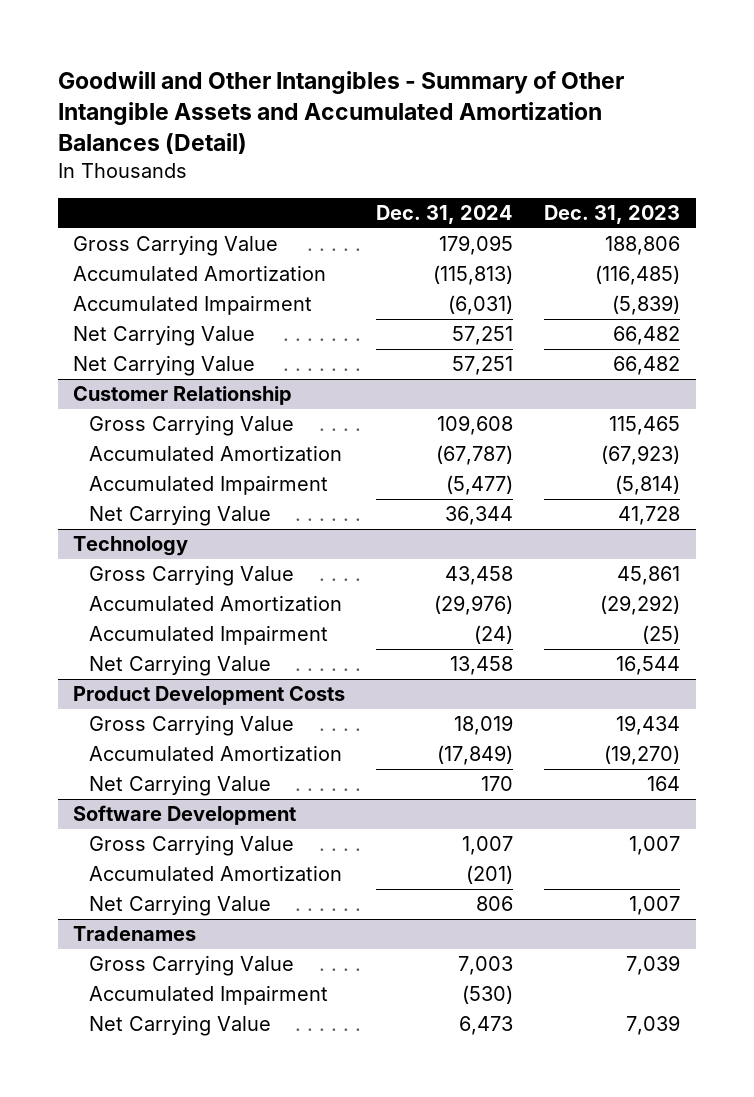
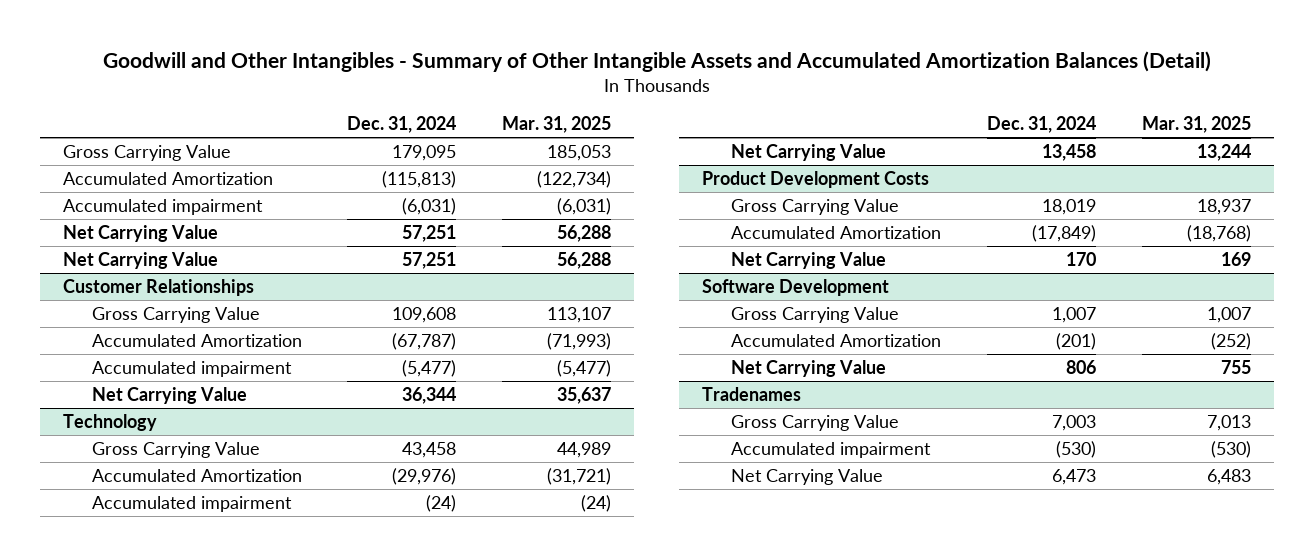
[544,205,681,225] Dec. 31, 2023 -> none
none -> [502,116,612,134] Mar. 31, 2025
[73,295,313,316] Accumulated Impairment -> [62,198,263,215] Accumulated impairment
[73,386,293,406] Customer Relationship -> [62,278,254,296] Customer Relationships
[88,475,328,496] Accumulated Impairment -> [91,360,292,377] Accumulated impairment
[88,625,328,646] Accumulated Impairment -> [91,495,292,512] Accumulated impairment
[88,985,328,1006] Accumulated Impairment -> [730,441,931,458] Accumulated impairment

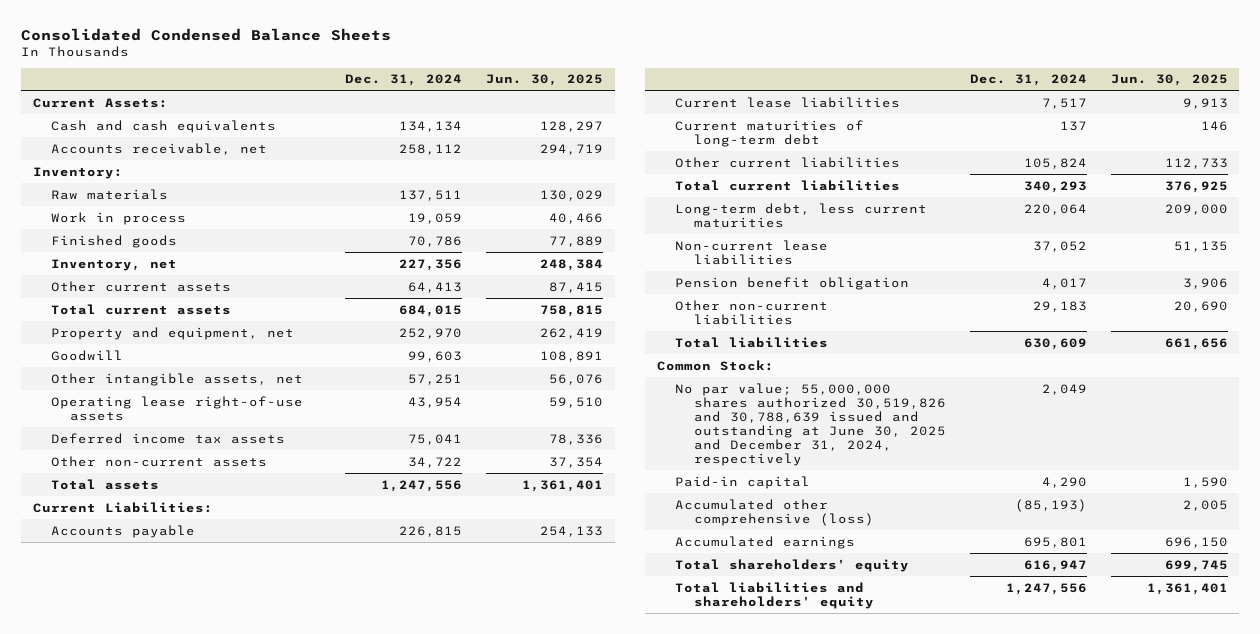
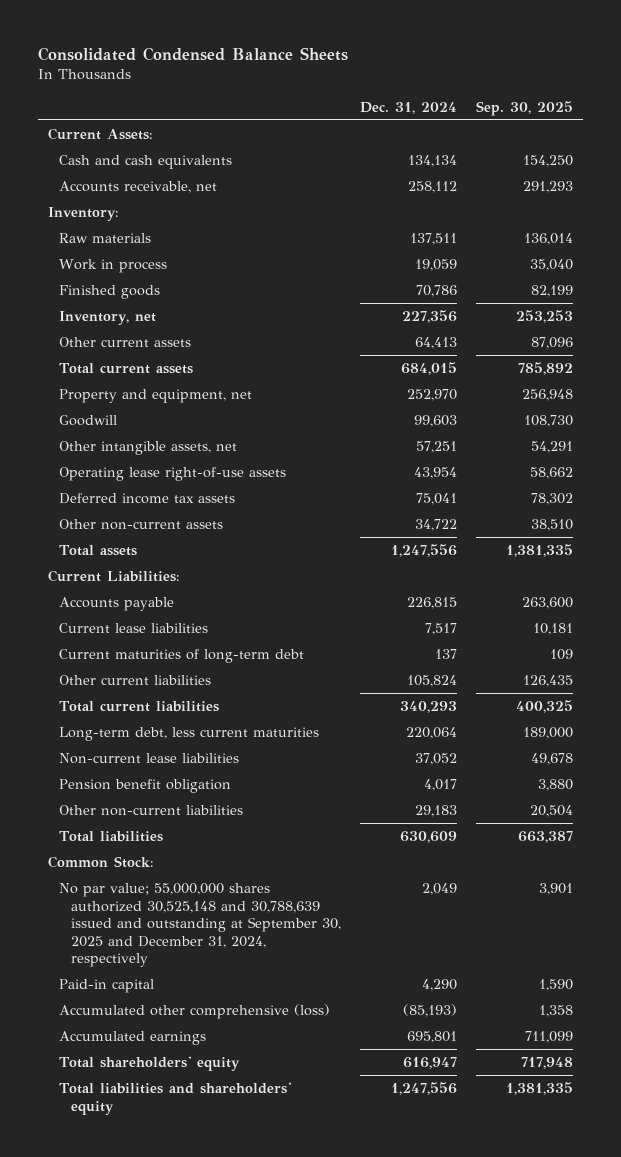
[486,74,604,87] Jun. 30, 2025 -> none
none -> [476,100,574,116] Sep. 30, 2025
[675,382,946,466] No par value; 55,000,000 shares authorized 30,519,826 and 30,788,639 issued and outstanding at June 30, 2025 and December 31, 2024, respectively -> [59,883,341,968] No par value; 55,000,000 shares authorized 30,525,148 and 30,788,639 issued and outstanding at September 30, 2025 and December 31, 2024, respectively

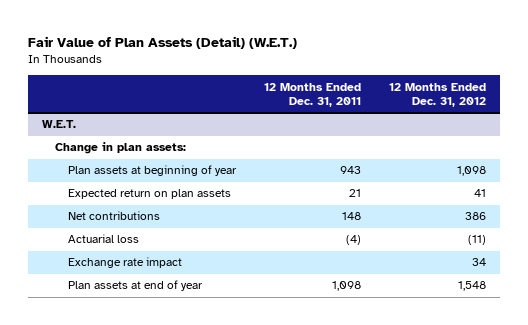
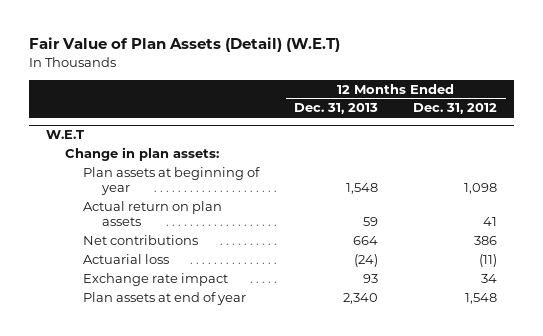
[28,36,298,50] Fair Value of Plan Assets (Detail) (W.E.T.) -> [28,37,340,53] Fair Value of Plan Assets (Detail) (W.E.T)
[263,82,361,108] 12 Months Ended Dec. 31, 2011 -> none
none -> [294,103,379,115] Dec. 31, 2013
[42,120,77,129] W.E.T. -> [46,130,85,140] W.E.T
[68,189,232,200] Expected return on plan assets -> [83,200,223,227] Actual return on plan assets

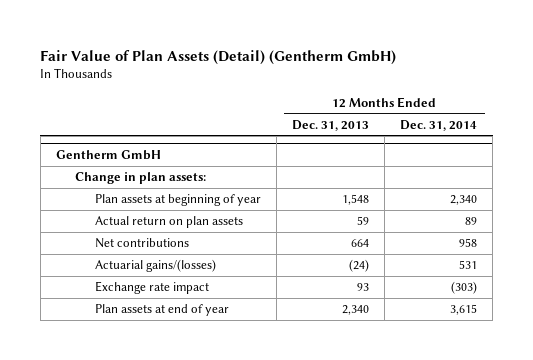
[28,37,340,53] Fair Value of Plan Assets (Detail) (W.E.T) -> [40,49,397,65] Fair Value of Plan Assets (Detail) (Gentherm GmbH)
[412,103,497,115] Dec. 31, 2012 -> none
none -> [400,119,478,131] Dec. 31, 2014
[46,130,85,140] W.E.T -> none
none -> [56,149,162,160] Gentherm GmbH
[83,253,170,264] Actuarial loss -> [94,259,216,273] Actuarial gains/(losses)

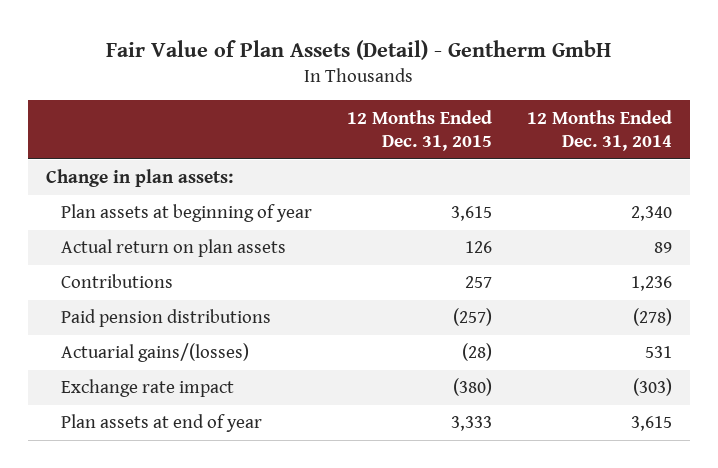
[40,49,397,65] Fair Value of Plan Assets (Detail) (Gentherm GmbH) -> [106,39,612,60] Fair Value of Plan Assets (Detail) - Gentherm GmbH
[291,119,369,131] Dec. 31, 2013 -> none
none -> [347,109,493,151] 12 Months Ended Dec. 31, 2015
[56,149,162,160] Gentherm GmbH -> none
[94,238,189,249] Net contributions -> [61,274,174,289] Contributions
[459,238,478,248] 958 -> [631,276,673,292] 1,236
none -> [61,309,272,328] Paid pension distributions

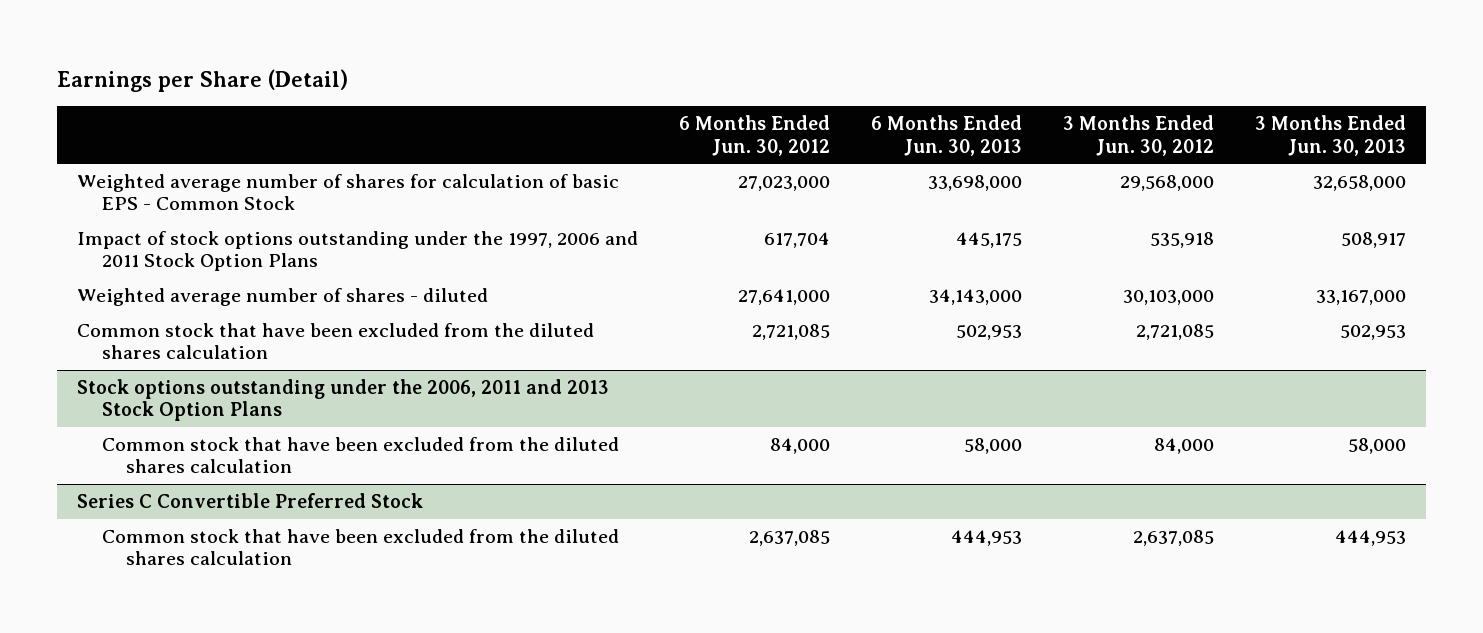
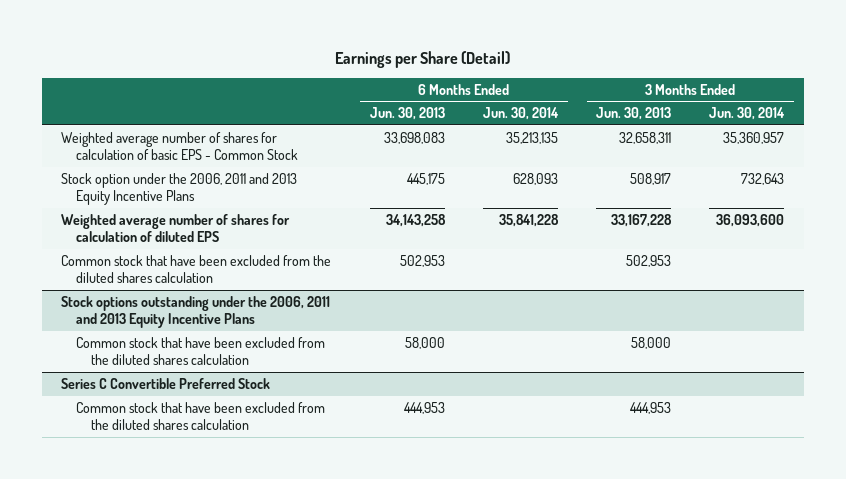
[679,115,831,156] 6 Months Ended Jun. 30, 2012 -> none
[1063,115,1215,156] 3 Months Ended Jun. 30, 2012 -> none
none -> [482,107,559,121] Jun. 30, 2014
none -> [709,107,786,121] Jun. 30, 2014
[928,174,1023,191] 33,698,000 -> [383,131,445,144] 33,698,083
[1312,174,1406,191] 32,658,000 -> [619,131,672,144] 32,658,311
[77,230,639,272] Impact of stock options outstanding under the 1997, 2006 and 2011 Stock Option Plans -> [61,172,298,206] Stock option under the 2006, 2011 and 2013 Equity Incentive Plans
[77,287,489,306] Weighted average number of shares - diluted -> [61,213,291,243] Weighted average number of shares for calculation of diluted EPS
[929,288,1023,305] 34,143,000 -> [385,213,446,227] 34,143,258
[1315,289,1406,305] 33,167,000 -> [611,213,673,227] 33,167,228
[77,378,610,422] Stock options outstanding under the 2006, 2011 and 2013 Stock Option Plans -> [61,295,331,329] Stock options outstanding under the 2006, 2011 and 2013 Equity Incentive Plans

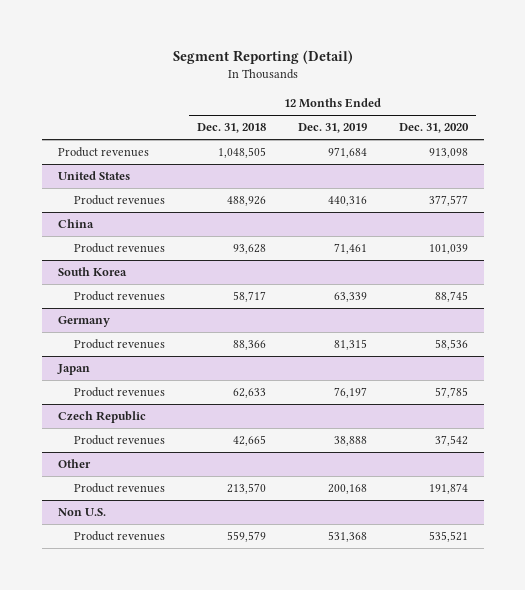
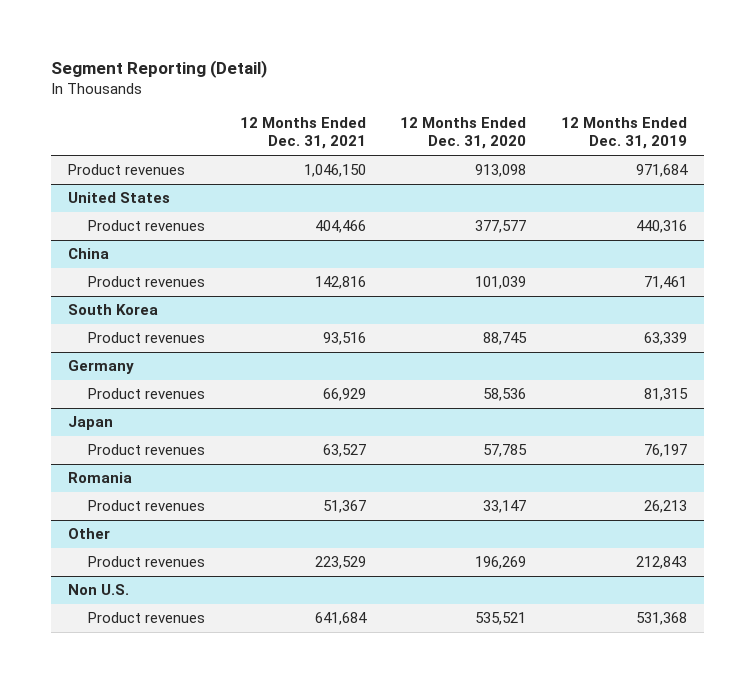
[197,123,267,134] Dec. 31, 2018 -> none
none -> [239,117,366,150] 12 Months Ended Dec. 31, 2021
[57,411,146,424] Czech Republic -> none
none -> [68,472,133,484] Romania
[334,436,368,447] 38,888 -> [643,500,687,514] 26,213
[434,435,468,447] 37,542 -> [483,500,527,514] 33,147
[328,484,368,495] 200,168 -> [635,556,687,570] 212,843
[428,483,468,495] 191,874 -> [475,556,527,570] 196,269

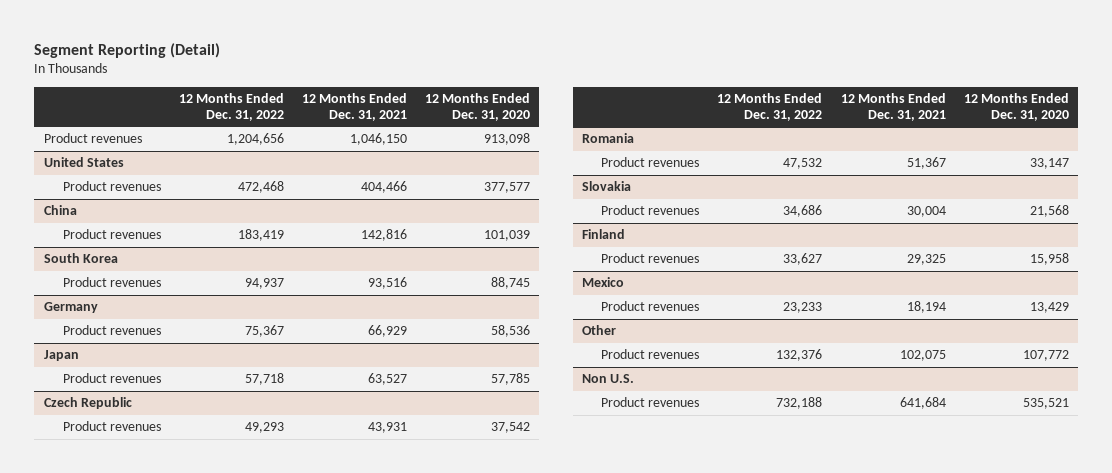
[560,117,687,150] 12 Months Ended Dec. 31, 2019 -> none
none -> [178,93,284,121] 12 Months Ended Dec. 31, 2022
none -> [43,397,132,410] Czech Republic
none -> [62,421,161,432] Product revenues
none -> [582,181,632,192] Slovakia
none -> [601,205,700,216] Product revenues
none -> [582,229,626,240] Finland
none -> [601,253,700,264] Product revenues
none -> [582,277,625,288] Mexico
none -> [601,301,700,312] Product revenues
[314,556,366,570] 223,529 -> [899,350,946,362] 102,075
[475,556,527,570] 196,269 -> [1022,350,1069,362] 107,772

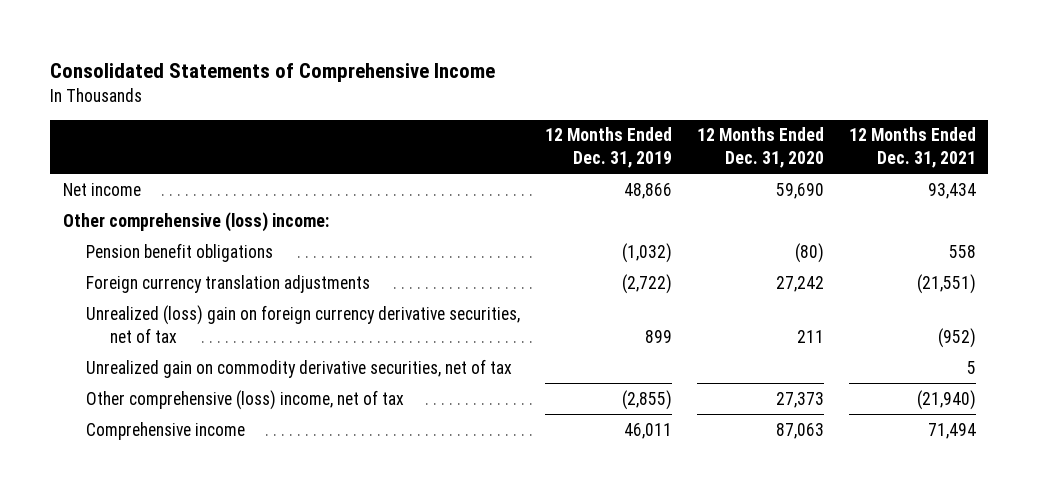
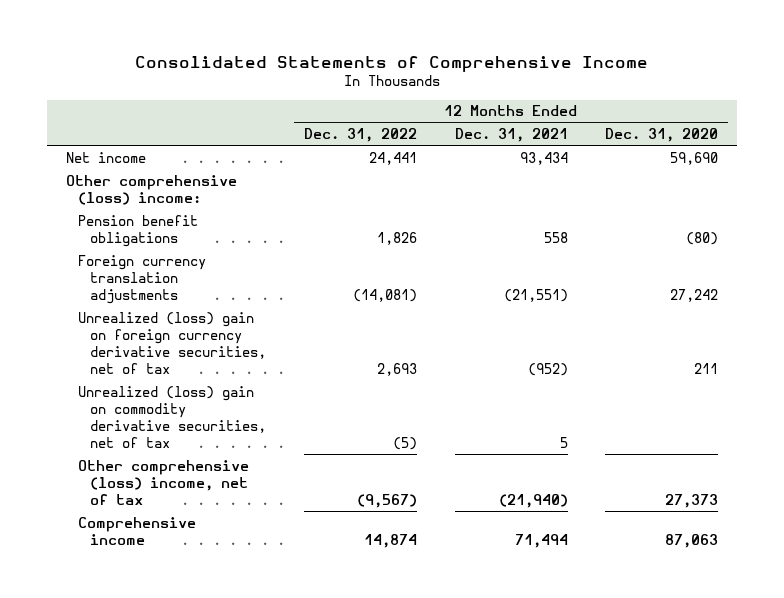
[545,127,673,169] 12 Months Ended Dec. 31, 2019 -> none
none -> [303,128,417,143] Dec. 31, 2022
[86,358,513,378] Unrealized gain on commodity derivative securities, net of tax -> [77,385,266,448] Unrealized (loss) gain on commodity derivative securities, net of tax

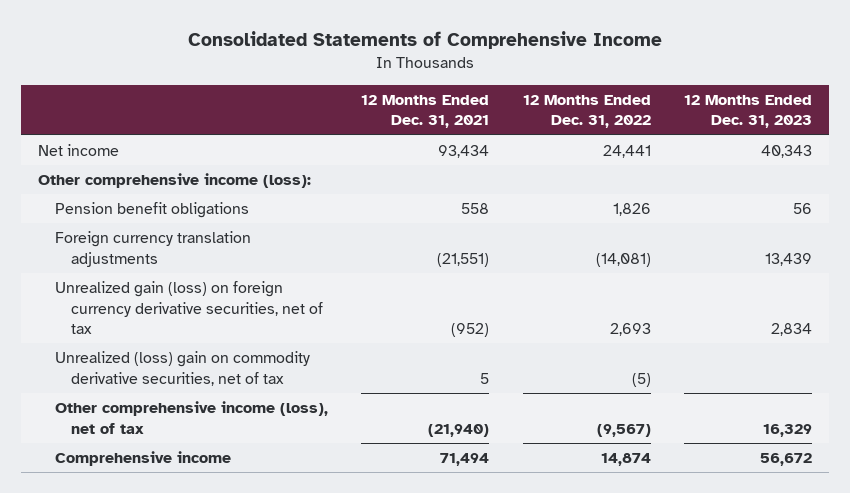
[605,128,719,143] Dec. 31, 2020 -> none
none -> [684,94,813,129] 12 Months Ended Dec. 31, 2023
[65,174,237,205] Other comprehensive (loss) income: -> [38,173,312,189] Other comprehensive income (loss):
[77,311,266,374] Unrealized (loss) gain on foreign currency derivative securities, net of tax -> [54,281,324,335] Unrealized gain (loss) on foreign currency derivative securities, net of tax
[77,459,249,505] Other comprehensive (loss) income, net of tax -> [54,401,328,434] Other comprehensive income (loss), net of tax

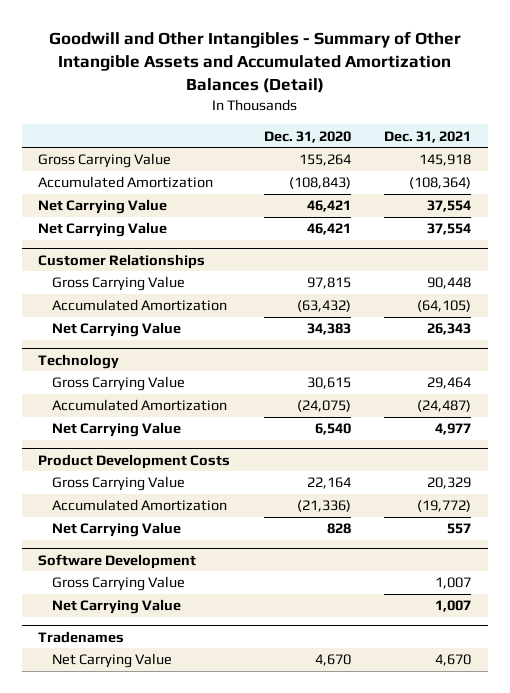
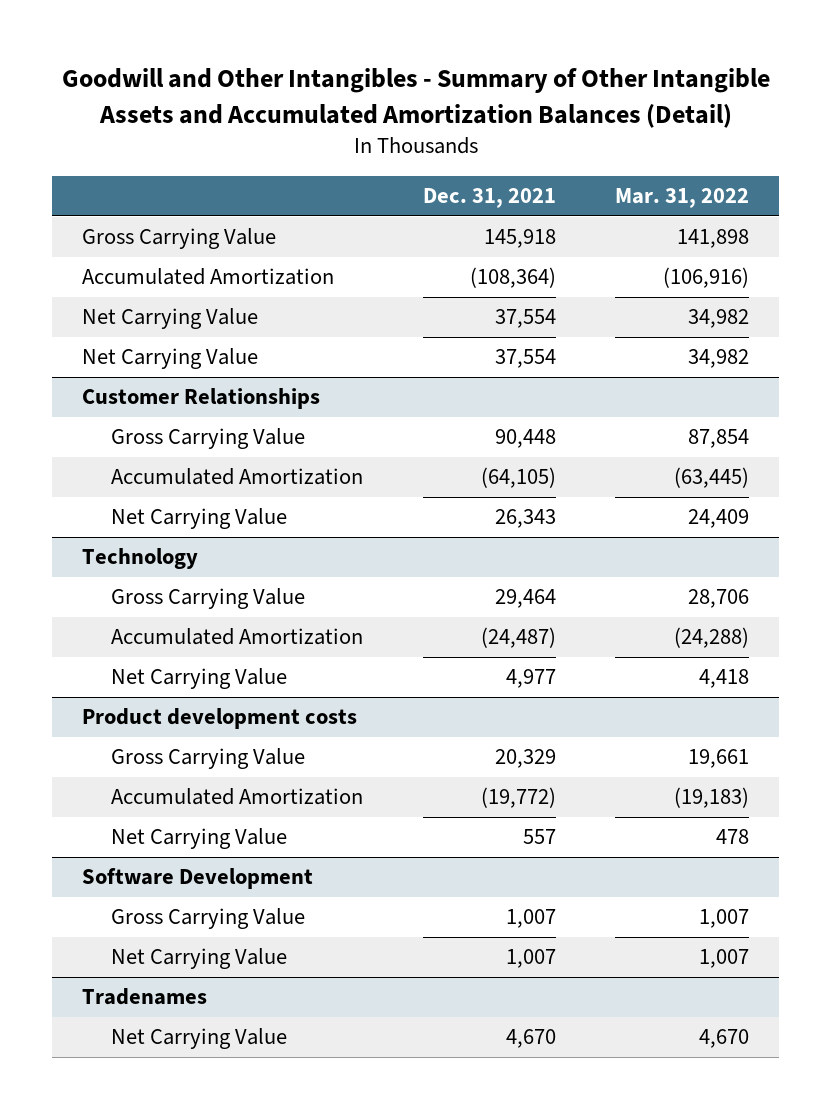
[263,130,351,143] Dec. 31, 2020 -> none
none -> [615,188,750,209] Mar. 31, 2022
[38,453,231,469] Product Development Costs -> [81,708,357,730] Product development costs

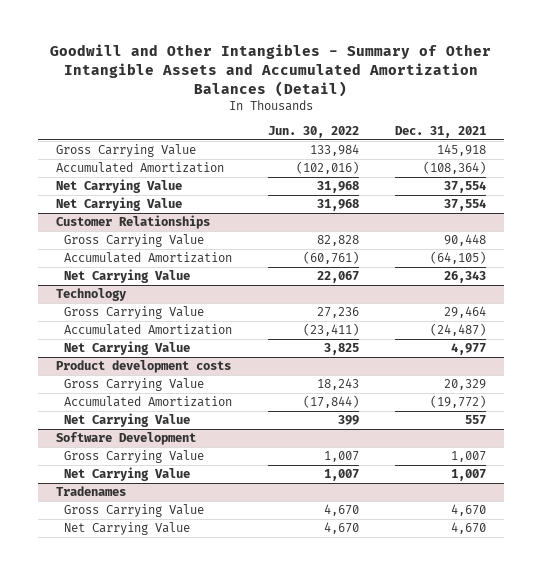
[615,188,750,209] Mar. 31, 2022 -> none
none -> [268,125,360,138] Jun. 30, 2022
none -> [64,504,205,518] Gross Carrying Value

